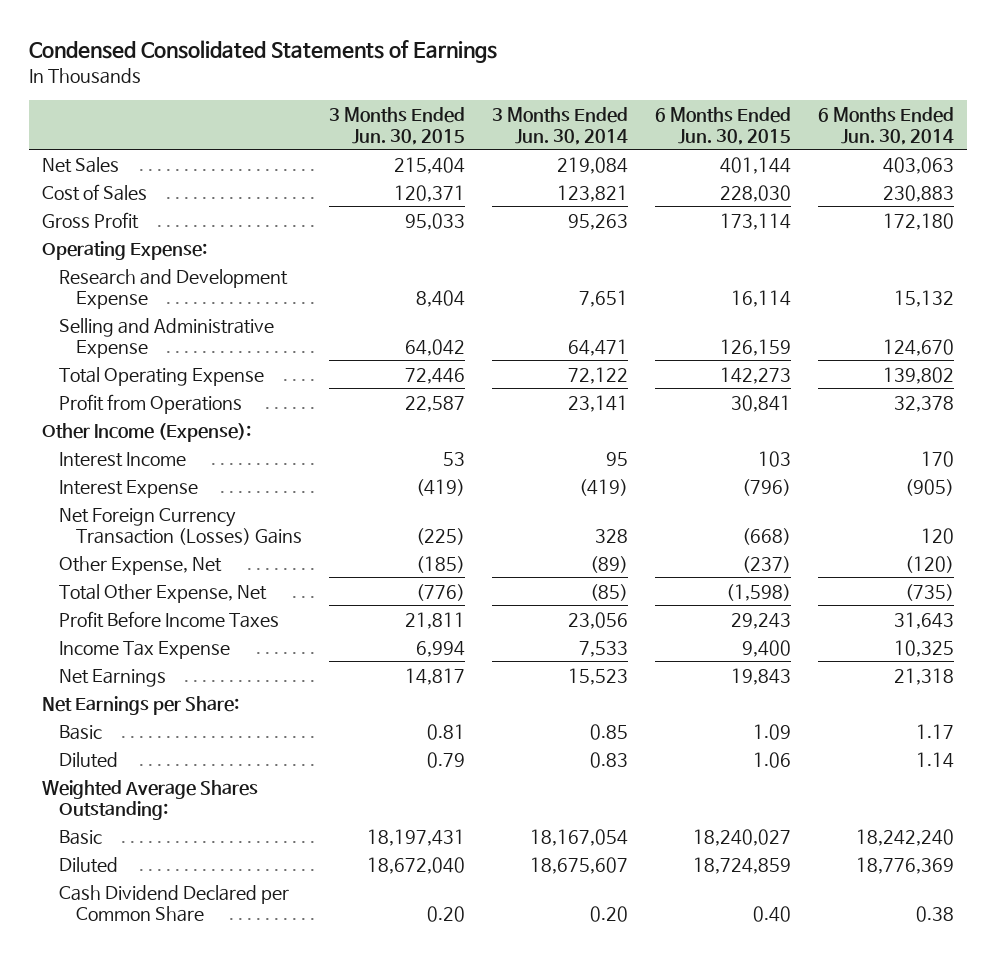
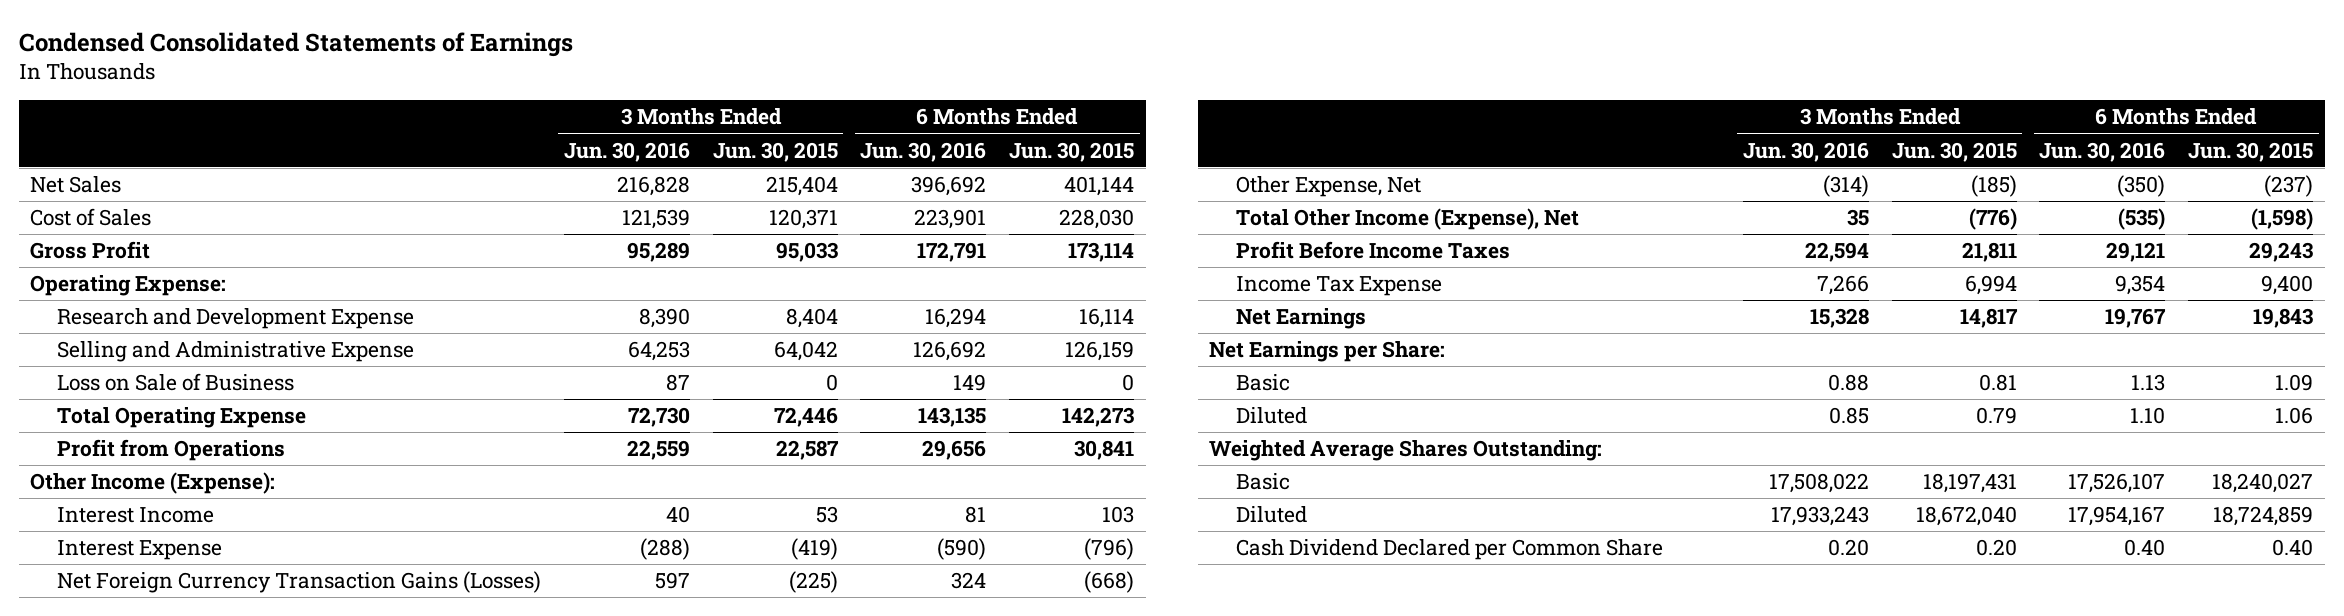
[491,106,628,145] 3 Months Ended Jun. 30, 2014 -> none
[817,106,954,145] 6 Months Ended Jun. 30, 2014 -> none
none -> [563,141,690,162] Jun. 30, 2016
none -> [860,141,987,162] Jun. 30, 2016
none -> [56,373,294,392] Loss on Sale of Business
[58,507,302,545] Net Foreign Currency Transaction (Losses) Gains -> [56,571,541,594] Net Foreign Currency Transaction Gains (Losses)
[58,583,267,603] Total Other Expense, Net -> [1235,208,1579,231] Total Other Income (Expense), Net

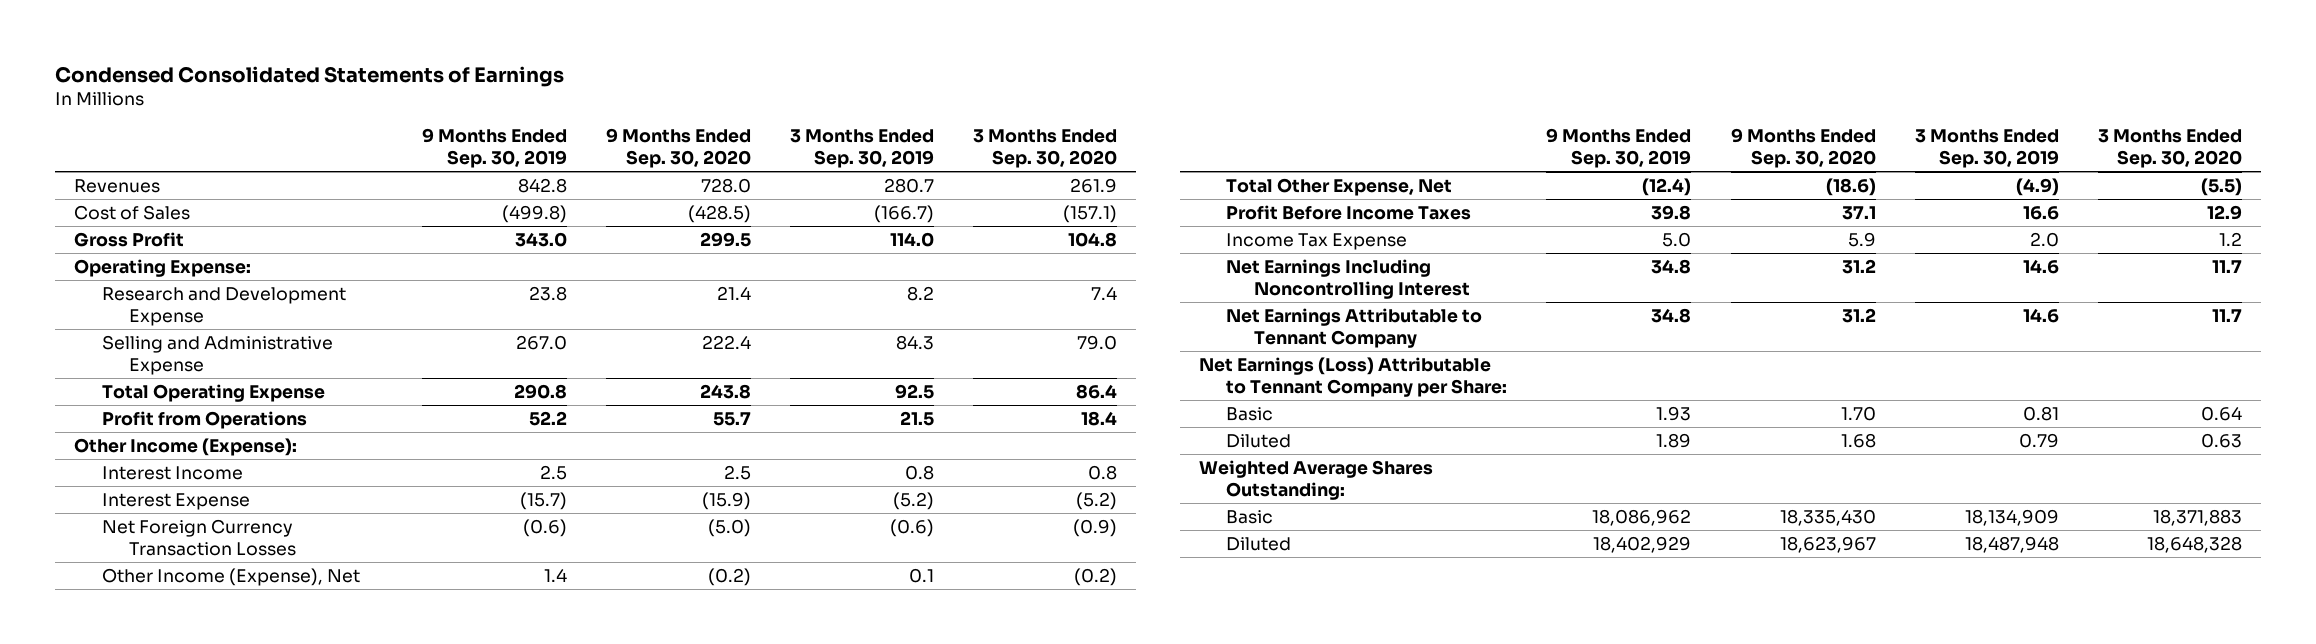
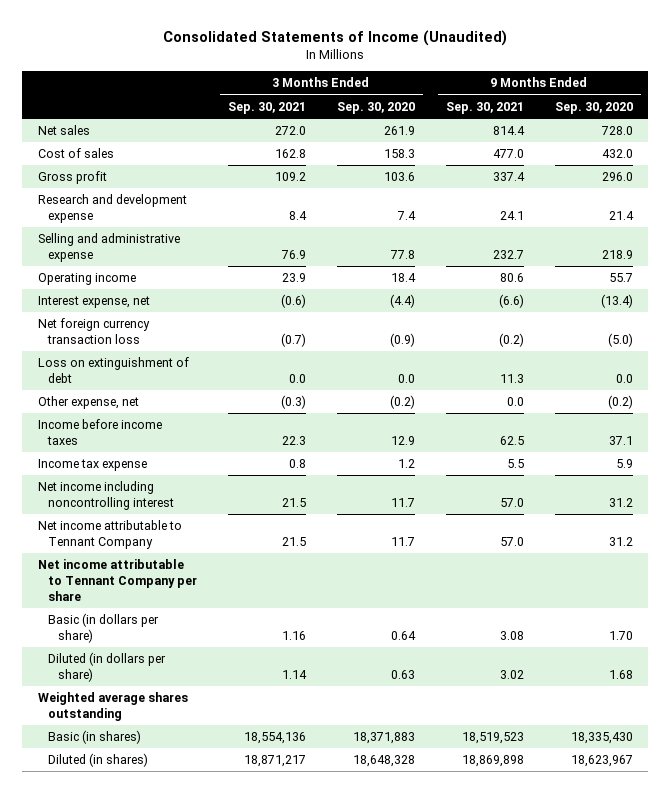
[54,65,564,87] Condensed Consolidated Statements of Earnings -> [163,29,508,46] Consolidated Statements of Income (Unaudited)
[421,128,567,169] 9 Months Ended Sep. 30, 2019 -> none
[789,129,934,169] 3 Months Ended Sep. 30, 2019 -> none
none -> [227,101,306,114] Sep. 30, 2021
none -> [445,101,524,114] Sep. 30, 2021
[74,258,252,277] Operating Expense: -> none
[101,383,325,402] Total Operating Expense -> none
[74,437,298,456] Other Income (Expense): -> none
[101,465,243,480] Interest Income -> none
[1226,177,1453,196] Total Other Expense, Net -> none
[74,178,161,193] Revenues -> [37,125,90,136] Net sales
[74,204,191,220] Cost of Sales -> [37,148,114,159] Cost of sales
[687,204,751,223] (428.5) -> [601,149,633,159] 432.0
[1062,204,1117,223] (157.1) -> [383,149,415,159] 158.3
[74,231,185,247] Gross Profit -> [37,171,107,185] Gross profit
[699,231,751,247] 299.5 -> [601,172,633,182] 296.0
[1067,231,1117,247] 104.8 -> [383,172,415,182] 103.6
[101,286,346,327] Research and Development Expense -> [37,194,187,223] Research and development expense
[101,334,333,376] Selling and Administrative Expense -> [37,233,180,262] Selling and administrative expense
[701,334,751,349] 222.4 -> [601,249,633,259] 218.9
[1076,334,1117,350] 79.0 -> [389,249,415,259] 77.8
[101,410,307,429] Profit from Operations -> [37,273,136,286] Operating income
[101,492,250,510] Interest Expense -> [37,296,150,309] Interest expense, net
[701,491,751,510] (15.9) -> [600,294,633,309] (13.4)
[1075,491,1117,510] (5.2) -> [389,294,415,309] (4.4)
[101,518,296,557] Net Foreign Currency Transaction Losses -> [37,318,150,344] Net foreign currency transaction loss
none -> [37,357,189,383] Loss on extinguishment of debt
[101,567,360,586] Other Income (Expense), Net -> [37,396,139,410] Other expense, net
[1226,204,1472,220] Profit Before Income Taxes -> [37,419,162,445] Income before income taxes
[1226,232,1408,250] Income Tax Expense -> [37,459,147,472] Income tax expense
[1226,258,1470,300] Net Earnings Including Noncontrolling Interest -> [37,481,174,510] Net income including noncontrolling interest
[1226,307,1483,349] Net Earnings Attributable to Tennant Company -> [37,520,182,549] Net income attributable to Tennant Company
[1199,356,1508,398] Net Earnings (Loss) Attributable to Tennant Company per Share: -> [37,559,197,601] Net income attributable to Tennant Company per share
[1226,406,1274,421] Basic -> [47,613,159,643] Basic (in dollars per share)
[1226,433,1292,448] Diluted -> [47,652,166,682] Diluted (in dollars per share)
[1199,459,1434,501] Weighted Average Shares Outstanding: -> [37,692,188,721] Weighted average shares outstanding
[1226,509,1274,524] Basic -> [47,730,141,745] Basic (in shares)
[1226,536,1292,551] Diluted -> [47,753,148,768] Diluted (in shares)

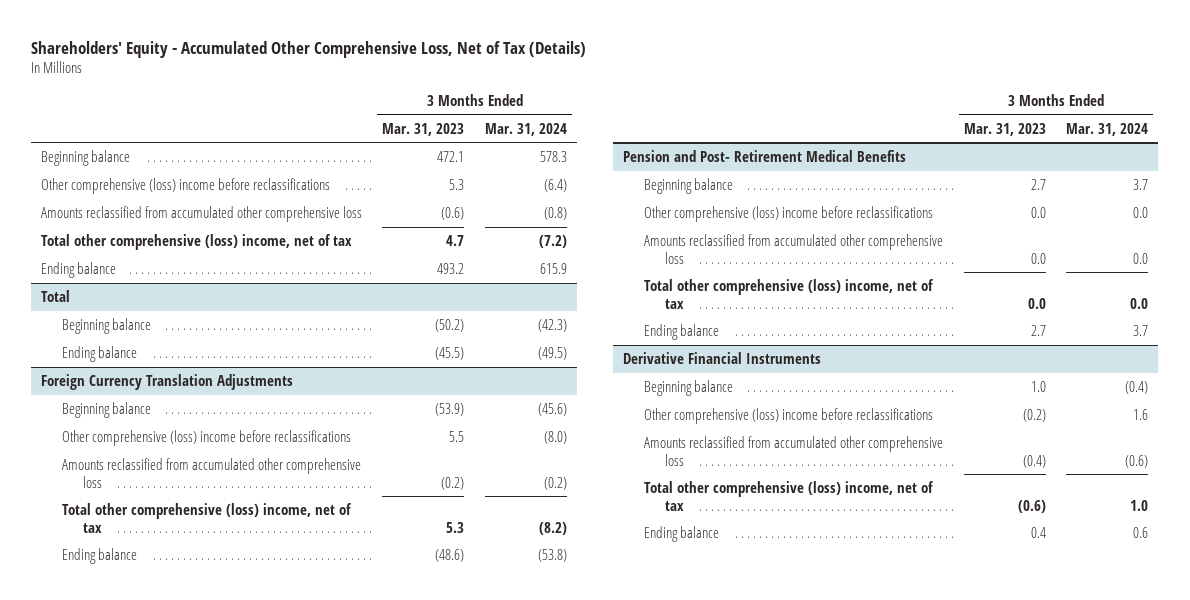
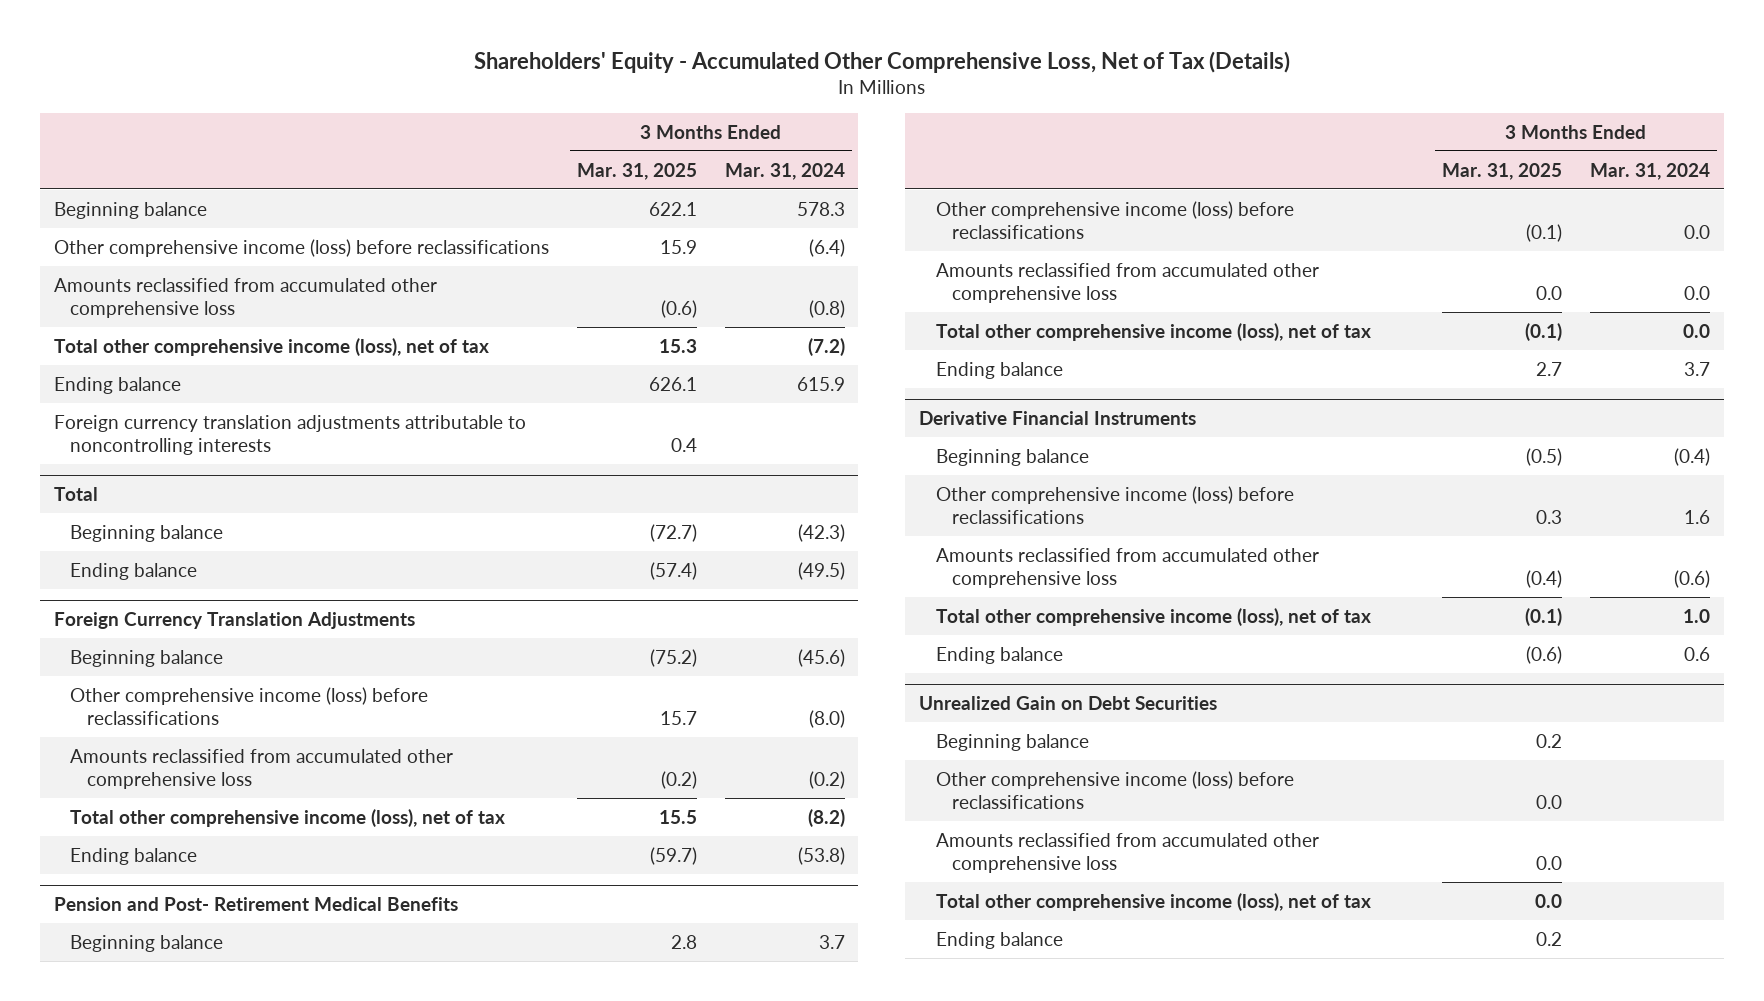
[382,122,465,136] Mar. 31, 2023 -> none
none -> [576,162,697,180] Mar. 31, 2025
[41,177,331,194] Other comprehensive (loss) income before reclassifications -> [53,238,549,257] Other comprehensive income (loss) before reclassifications
[41,233,353,250] Total other comprehensive (loss) income, net of tax -> [53,337,489,356] Total other comprehensive income (loss), net of tax
none -> [53,414,526,456] Foreign currency translation adjustments attributable to noncontrolling interests
[62,429,352,446] Other comprehensive (loss) income before reclassifications -> [70,686,429,726] Other comprehensive income (loss) before reclassifications
[62,502,353,533] Total other comprehensive (loss) income, net of tax -> [70,808,506,827] Total other comprehensive income (loss), net of tax
[643,205,933,222] Other comprehensive (loss) income before reclassifications -> [935,200,1294,240] Other comprehensive income (loss) before reclassifications
[643,278,934,309] Total other comprehensive (loss) income, net of tax -> [935,322,1371,341] Total other comprehensive income (loss), net of tax
[643,407,933,424] Other comprehensive (loss) income before reclassifications -> [935,485,1294,525] Other comprehensive income (loss) before reclassifications
[643,480,934,511] Total other comprehensive (loss) income, net of tax -> [935,607,1371,626] Total other comprehensive income (loss), net of tax
none -> [919,696,1218,711] Unrealized Gain on Debt Securities
none -> [935,733,1089,751] Beginning balance
none -> [935,770,1294,810] Other comprehensive income (loss) before reclassifications
none -> [935,832,1319,874] Amounts reclassified from accumulated other comprehensive loss
none -> [935,892,1371,911] Total other comprehensive income (loss), net of tax
none -> [935,931,1063,949] Ending balance

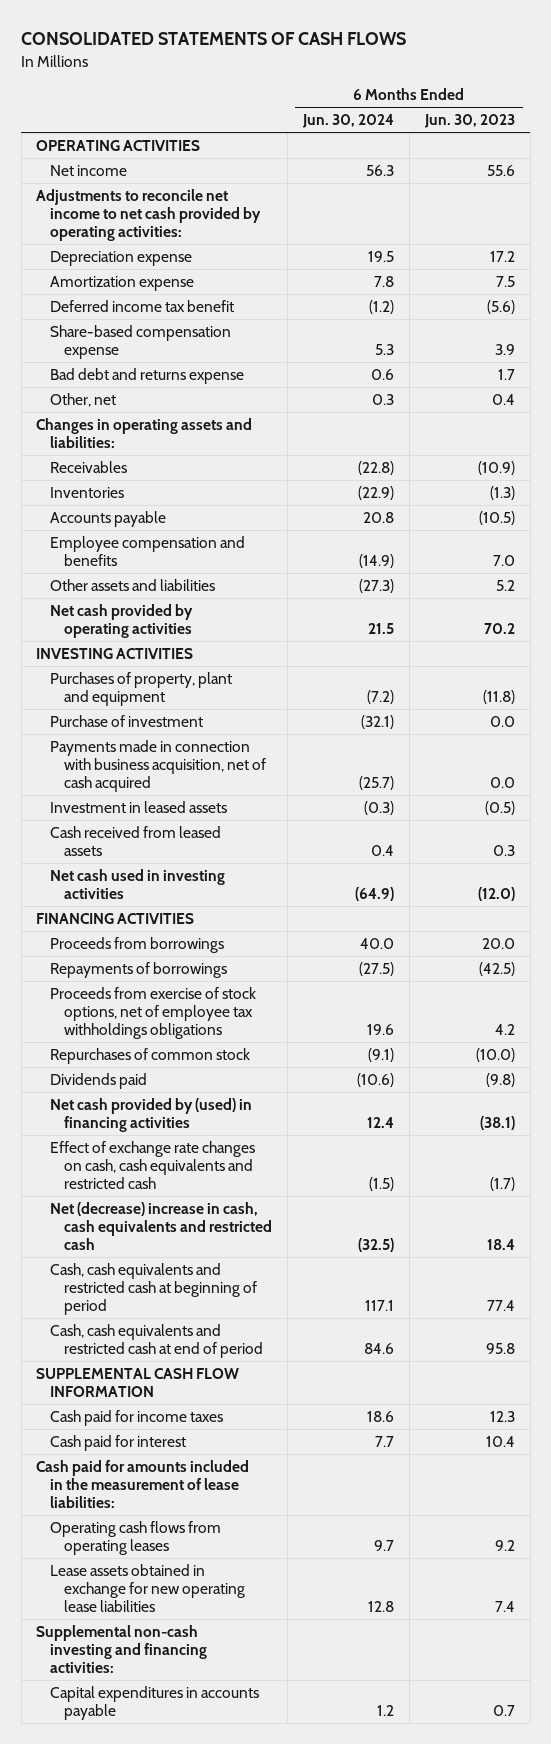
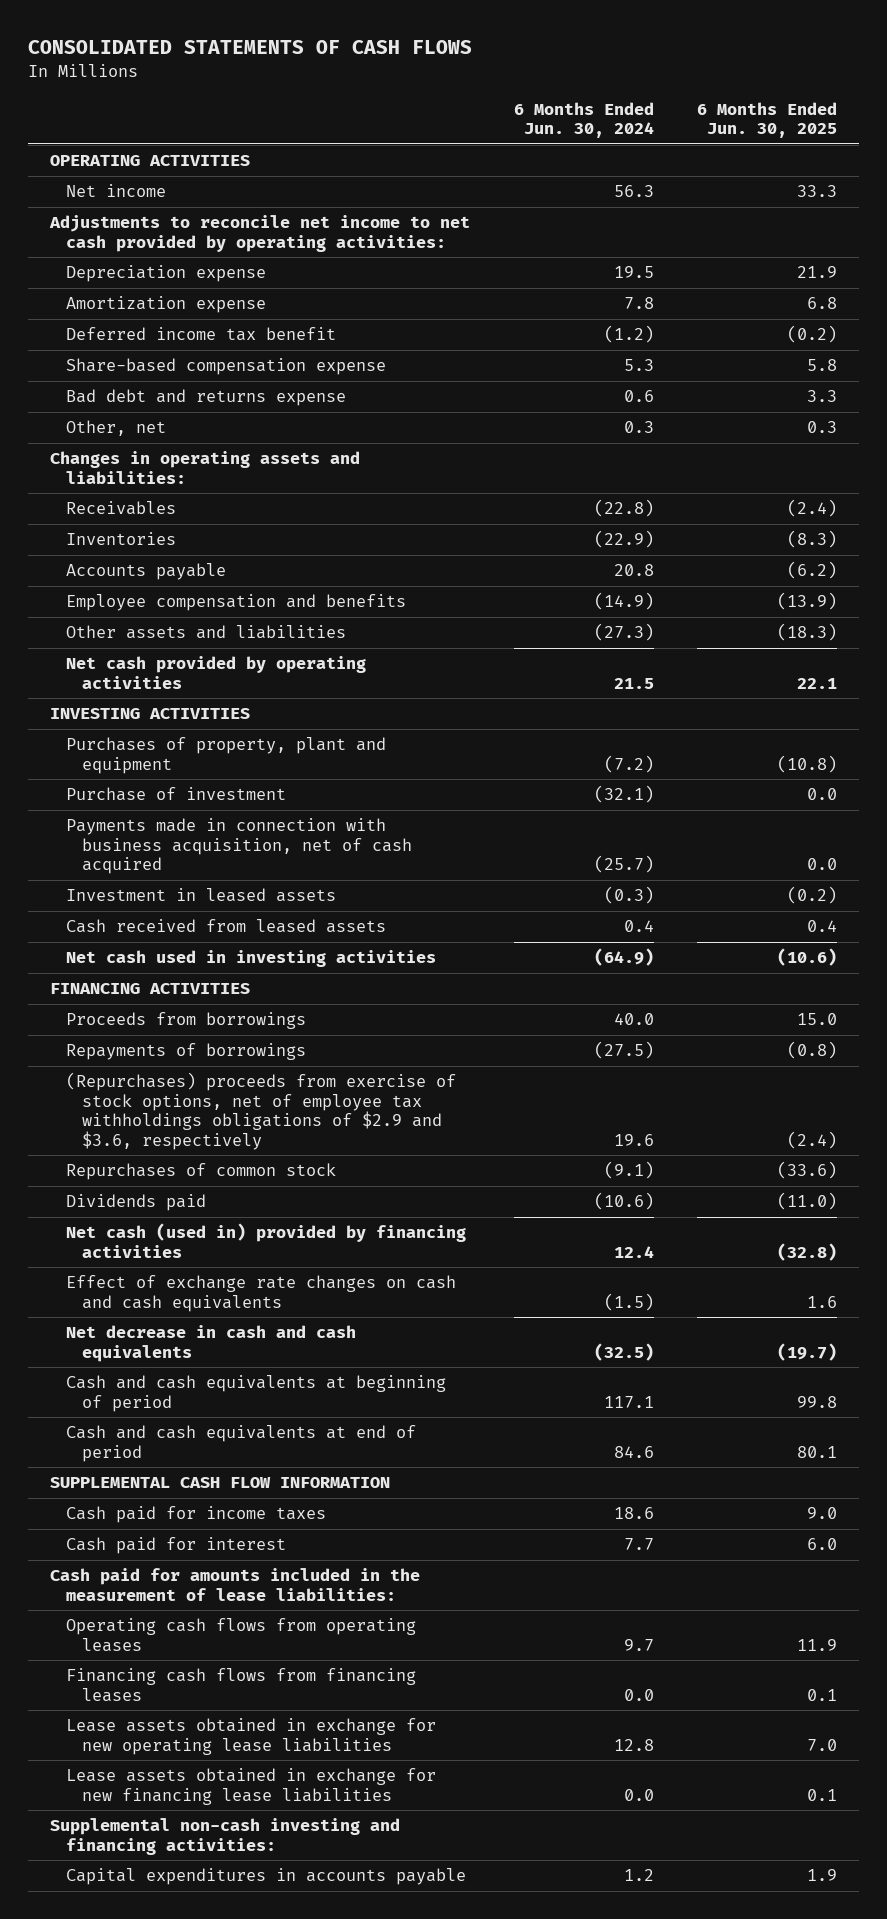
[423,114,515,129] Jun. 30, 2023 -> none
none -> [697,101,838,139] 6 Months Ended Jun. 30, 2025
[50,986,257,1040] Proceeds from exercise of stock options, net of employee tax withholdings obligations -> [66,1072,457,1150] (Repurchases) proceeds from exercise of stock options, net of employee tax withholdings obligations of $2.9 and $3.6, respectively
[50,1097,253,1133] Net cash provided by (used) in financing activities -> [66,1223,467,1258] Net cash (used in) provided by financing activities
[50,1140,256,1190] Effect of exchange rate changes on cash, cash equivalents and restricted cash -> [66,1275,457,1312] Effect of exchange rate changes on cash and cash equivalents
[50,1201,273,1251] Net (decrease) increase in cash, cash equivalents and restricted cash -> [66,1325,357,1362] Net decrease in cash and cash equivalents
[50,1262,258,1316] Cash, cash equivalents and restricted cash at beginning of period -> [66,1375,447,1412] Cash and cash equivalents at beginning of period
[50,1323,264,1359] Cash, cash equivalents and restricted cash at end of period -> [66,1425,417,1462] Cash and cash equivalents at end of period
none -> [66,1668,417,1702] Financing cash flows from financing leases
none -> [66,1768,437,1805] Lease assets obtained in exchange for new financing lease liabilities

